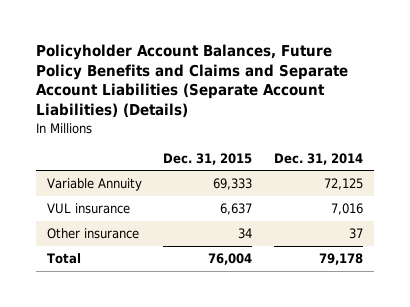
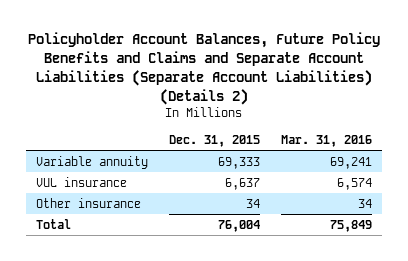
[35,43,348,118] Policyholder Account Balances, Future Policy Benefits and Claims and Separate Account Liabilities (Separate Account Liabilities) (Details) -> [27,32,380,105] Policyholder Account Balances, Future Policy Benefits and Claims and Separate Account Liabilities (Separate Account Liabilities) (Details 2)
[274,152,364,165] Dec. 31, 2014 -> none
none -> [280,134,372,147] Mar. 31, 2016
[46,178,142,192] Variable Annuity -> [36,155,149,169] Variable annuity

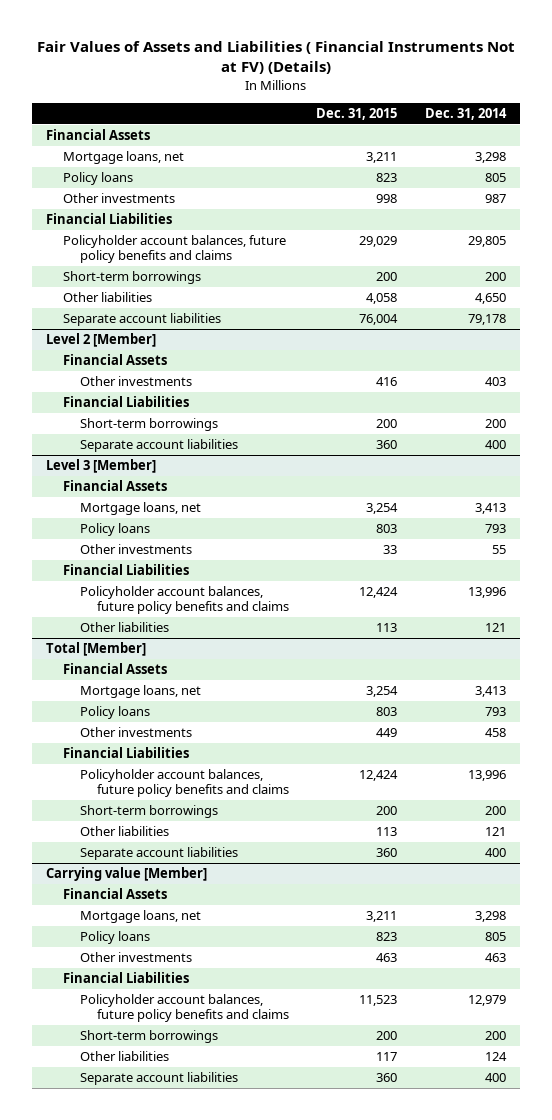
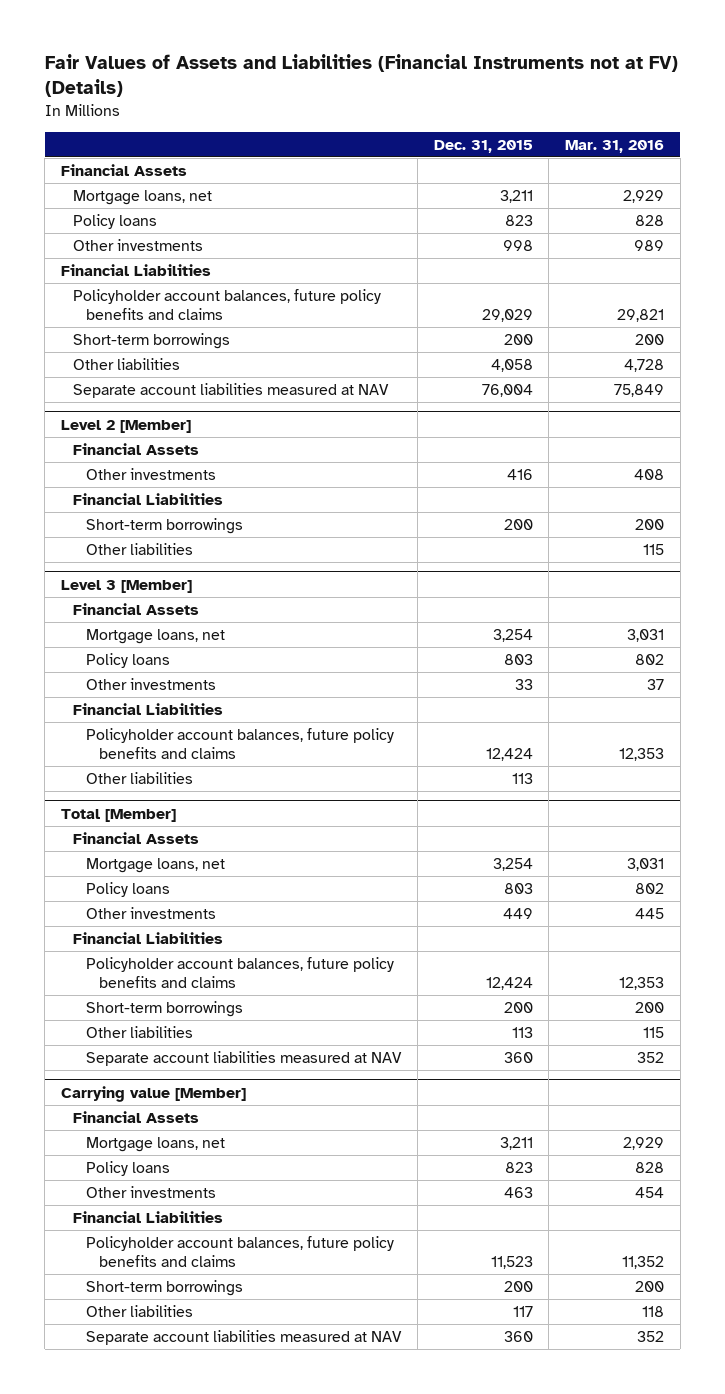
[36,41,515,75] Fair Values of Assets and Liabilities ( Financial Instruments Not at FV) (Details) -> [44,54,678,98] Fair Values of Assets and Liabilities (Financial Instruments not at FV) (Details)
[425,108,508,121] Dec. 31, 2014 -> none
none -> [565,139,665,153] Mar. 31, 2016
[62,313,221,327] Separate account liabilities -> [73,382,390,398] Separate account liabilities measured at NAV
[79,439,238,453] Separate account liabilities -> none
none -> [86,542,194,555] Other liabilities
[79,847,238,861] Separate account liabilities -> [86,1050,403,1066] Separate account liabilities measured at NAV
[79,1072,238,1086] Separate account liabilities -> [86,1329,403,1345] Separate account liabilities measured at NAV

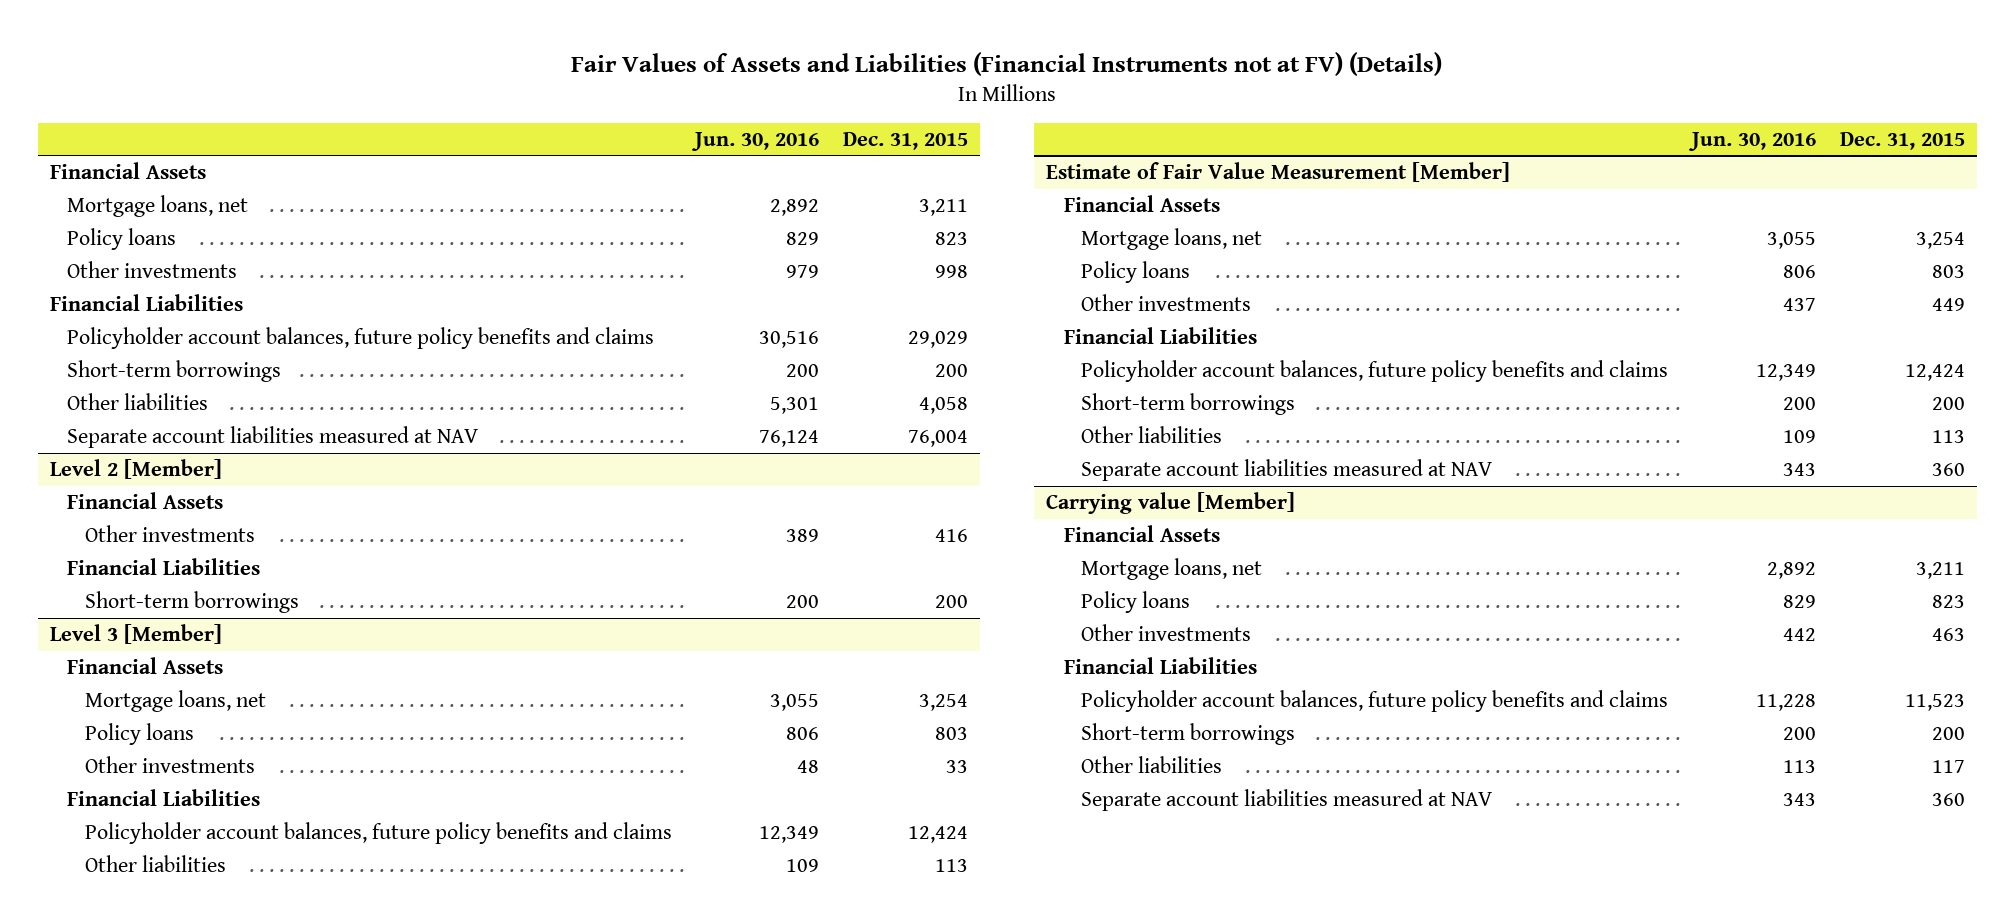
[565,139,665,153] Mar. 31, 2016 -> none
none -> [691,131,820,151] Jun. 30, 2016
[86,542,194,555] Other liabilities -> none
[60,808,176,822] Total [Member] -> [1046,162,1511,183] Estimate of Fair Value Measurement [Member]

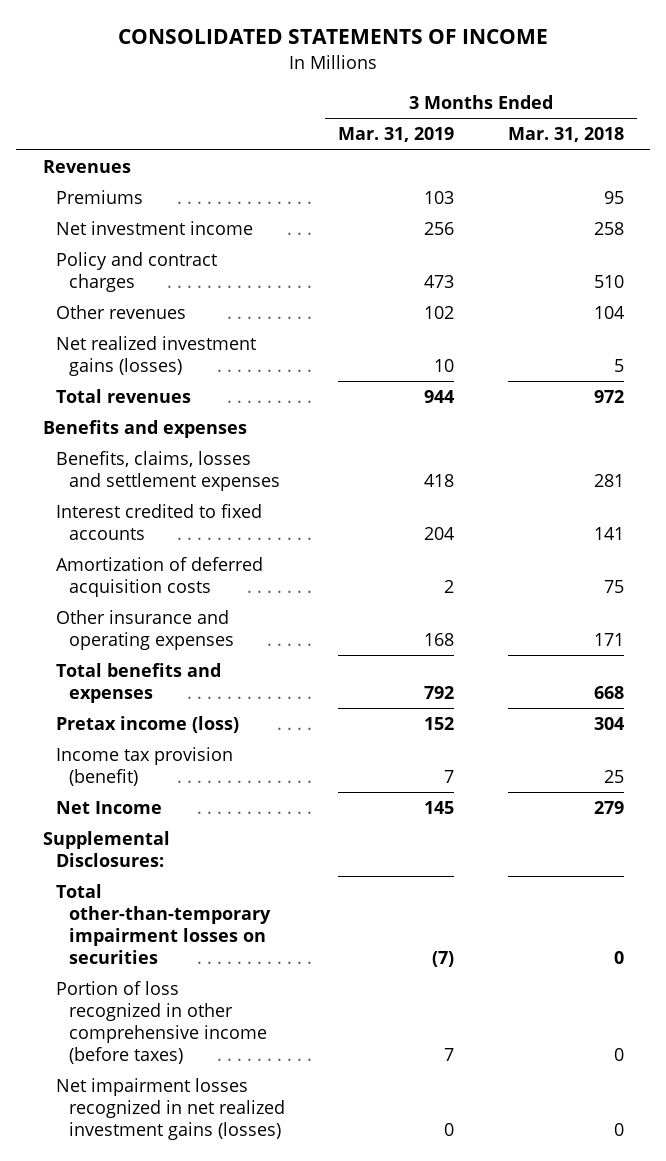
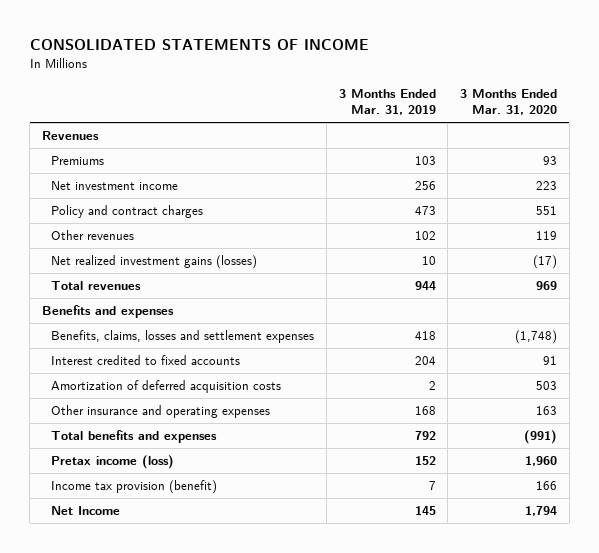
[507,127,624,143] Mar. 31, 2018 -> none
none -> [460,89,558,116] 3 Months Ended Mar. 31, 2020
[42,831,170,868] Supplemental Disclosures: -> none
[56,884,272,964] Total other-than-temporary impairment losses on securities -> none
[56,981,268,1064] Portion of loss recognized in other comprehensive income (before taxes) -> none
[56,1078,286,1140] Net impairment losses recognized in net realized investment gains (losses) -> none

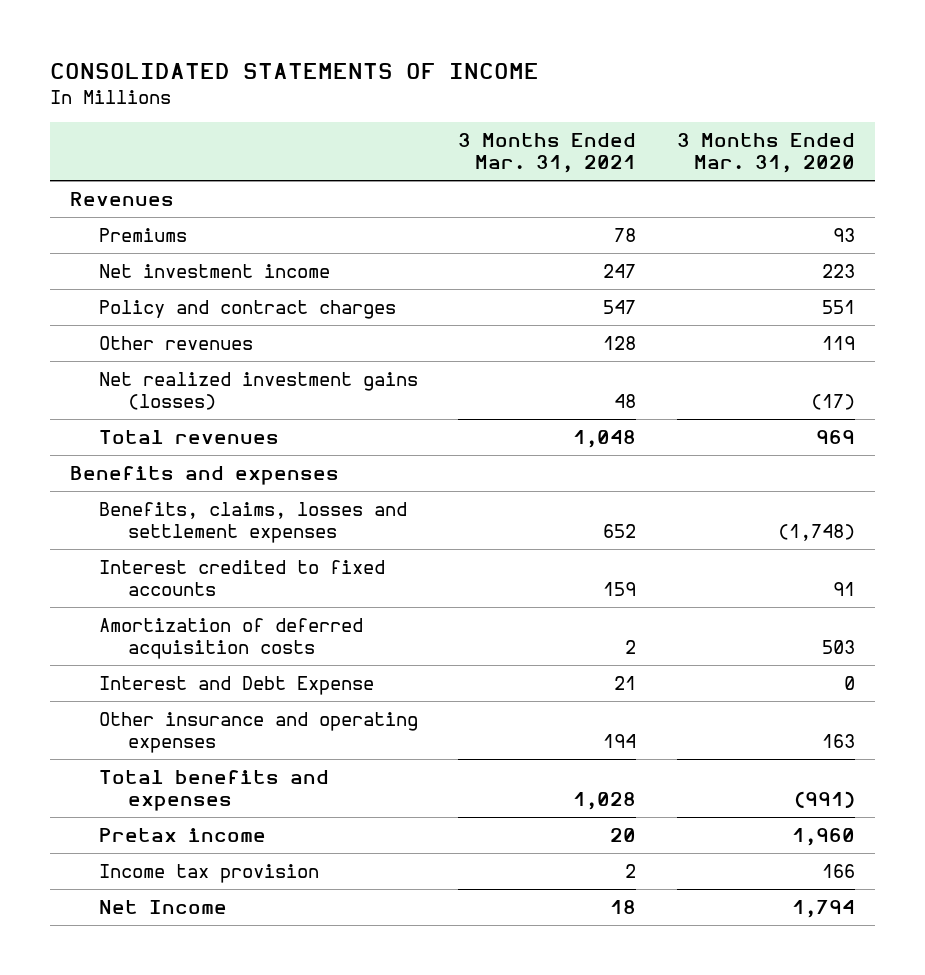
[338,89,436,116] 3 Months Ended Mar. 31, 2019 -> none
none -> [458,133,637,174] 3 Months Ended Mar. 31, 2021
none -> [98,675,374,695] Interest and Debt Expense
[51,455,175,470] Pretax income (loss) -> [98,827,266,842] Pretax income
[51,480,218,495] Income tax provision (benefit) -> [98,863,319,883] Income tax provision

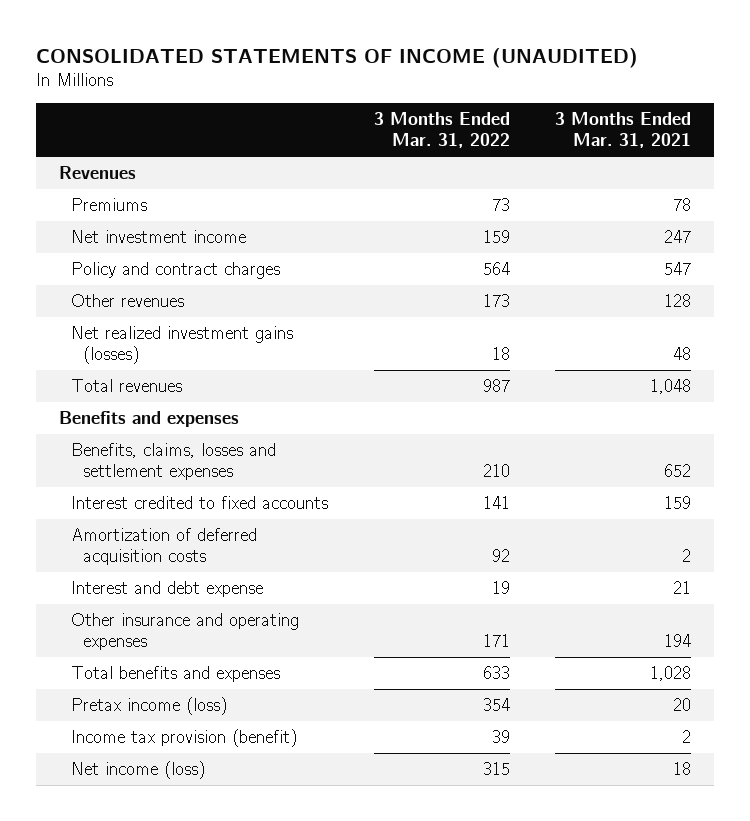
[49,62,539,79] CONSOLIDATED STATEMENTS OF INCOME -> [35,47,638,68] CONSOLIDATED STATEMENTS OF INCOME (UNAUDITED)
[676,133,855,174] 3 Months Ended Mar. 31, 2020 -> none
none -> [373,112,510,149] 3 Months Ended Mar. 31, 2022
[98,675,374,695] Interest and Debt Expense -> [70,580,263,597] Interest and debt expense
[98,827,266,842] Pretax income -> [70,696,227,715] Pretax income (loss)
[98,863,319,883] Income tax provision -> [70,728,297,747] Income tax provision (benefit)
[98,899,227,914] Net Income -> [70,760,205,779] Net income (loss)

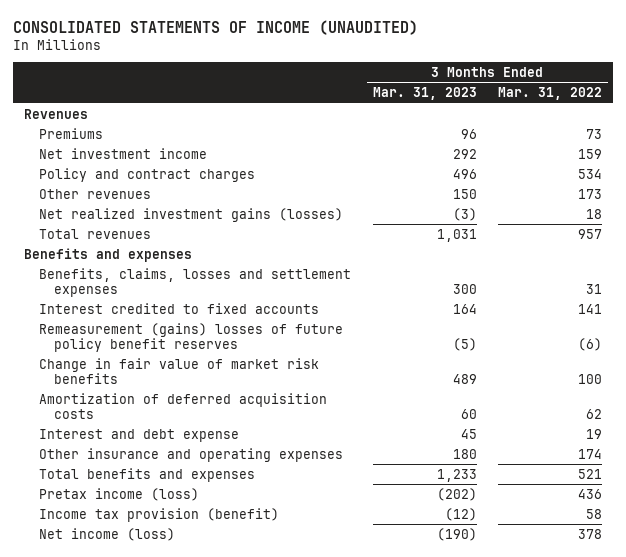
[555,112,692,149] 3 Months Ended Mar. 31, 2021 -> none
none -> [372,87,477,101] Mar. 31, 2023
[482,261,510,275] 564 -> [578,168,603,179] 534
[482,378,510,392] 987 -> [578,228,603,239] 957
[482,463,510,477] 210 -> [586,283,603,294] 31
none -> [38,322,343,352] Remeasurement (gains) losses of future policy benefit reserves
none -> [38,357,319,384] Change in fair value of market risk benefits
[491,548,510,562] 92 -> [586,408,603,419] 62
[482,633,510,647] 171 -> [578,448,603,459] 174
[482,665,510,679] 633 -> [578,468,603,479] 521
[482,697,510,711] 354 -> [578,488,603,499] 436
[491,729,510,743] 39 -> [586,508,603,519] 58
[482,761,510,775] 315 -> [578,528,603,539] 378

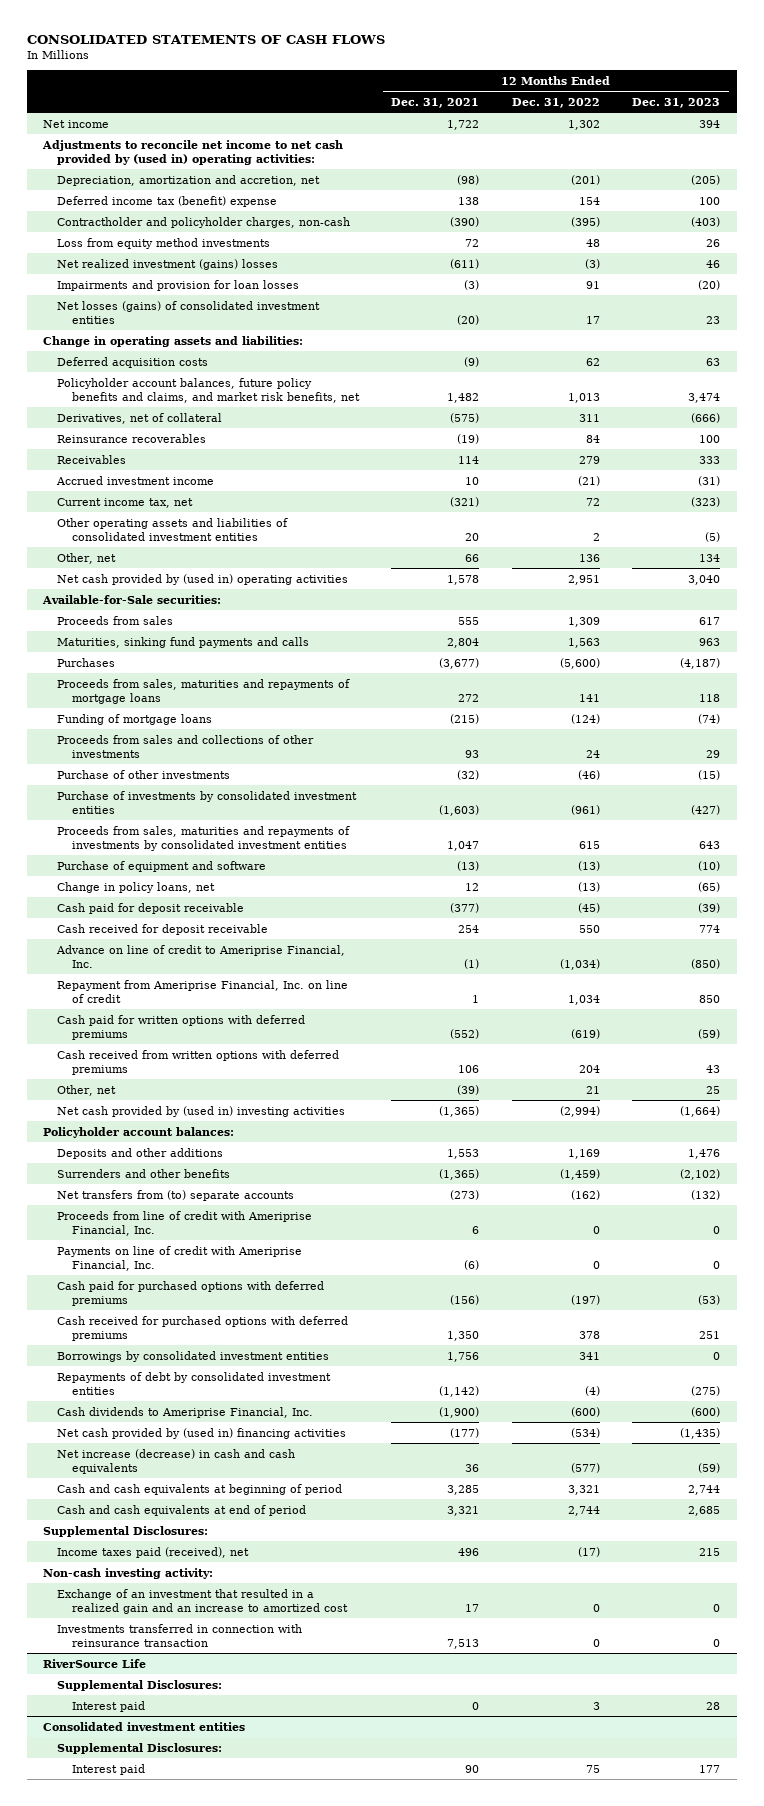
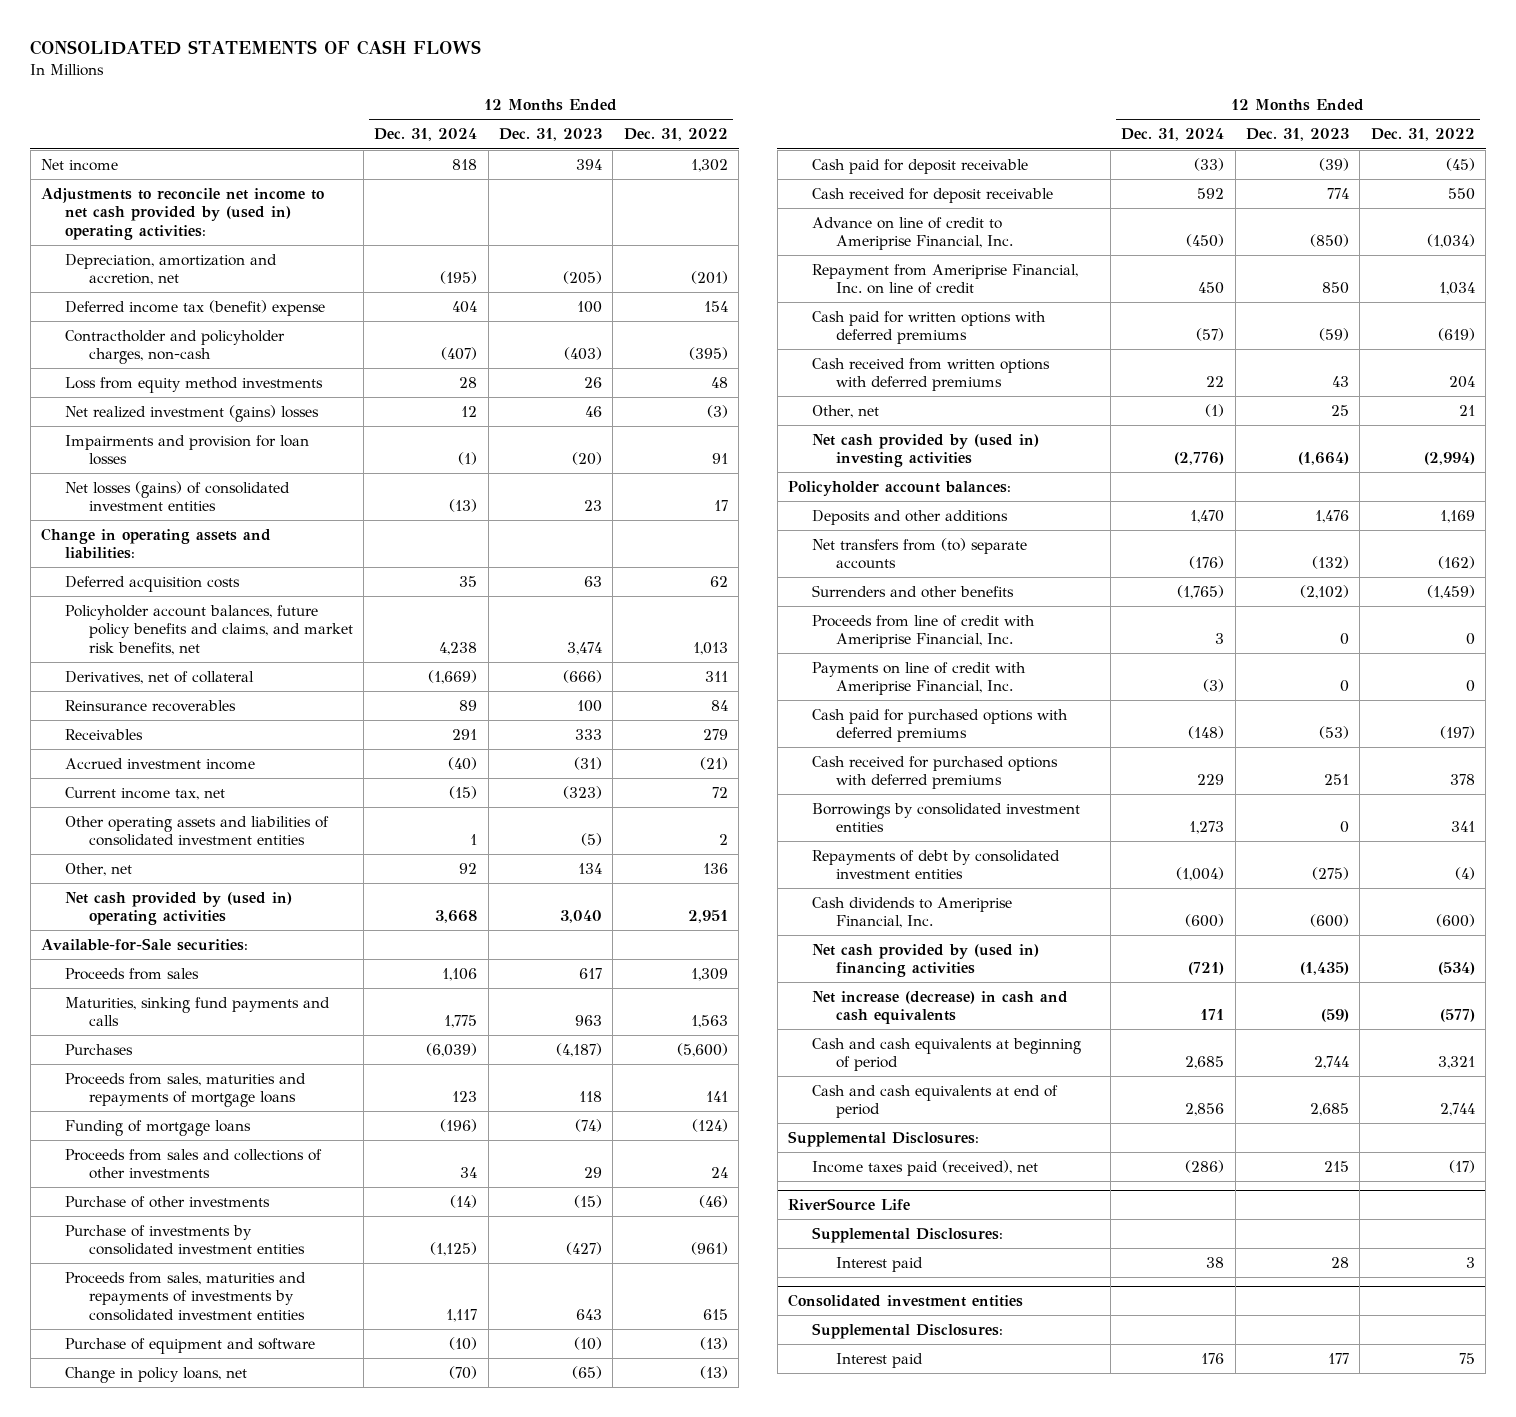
[391,97,480,108] Dec. 31, 2021 -> none
none -> [374,128,478,142] Dec. 31, 2024
[57,1168,231,1178] Surrenders and other benefits -> [811,584,1014,598] Surrenders and other benefits
[43,1567,214,1579] Non-cash investing activity: -> none
[57,1588,348,1614] Exchange of an investment that resulted in a realized gain and an increase to amortized cost -> none
[57,1623,303,1647] Investments transferred in connection with reinsurance transaction -> none

